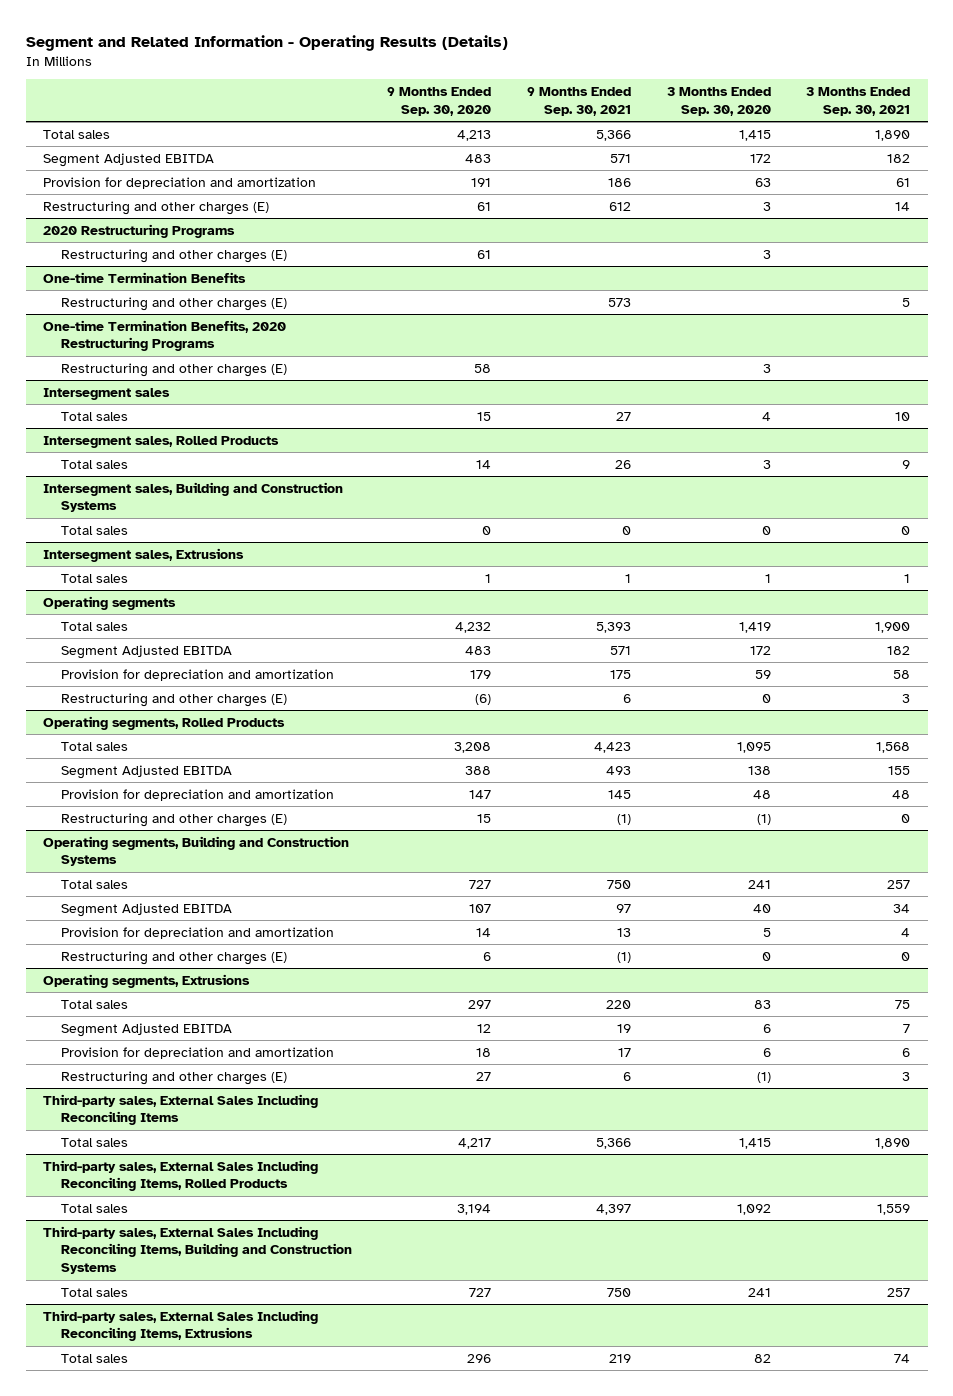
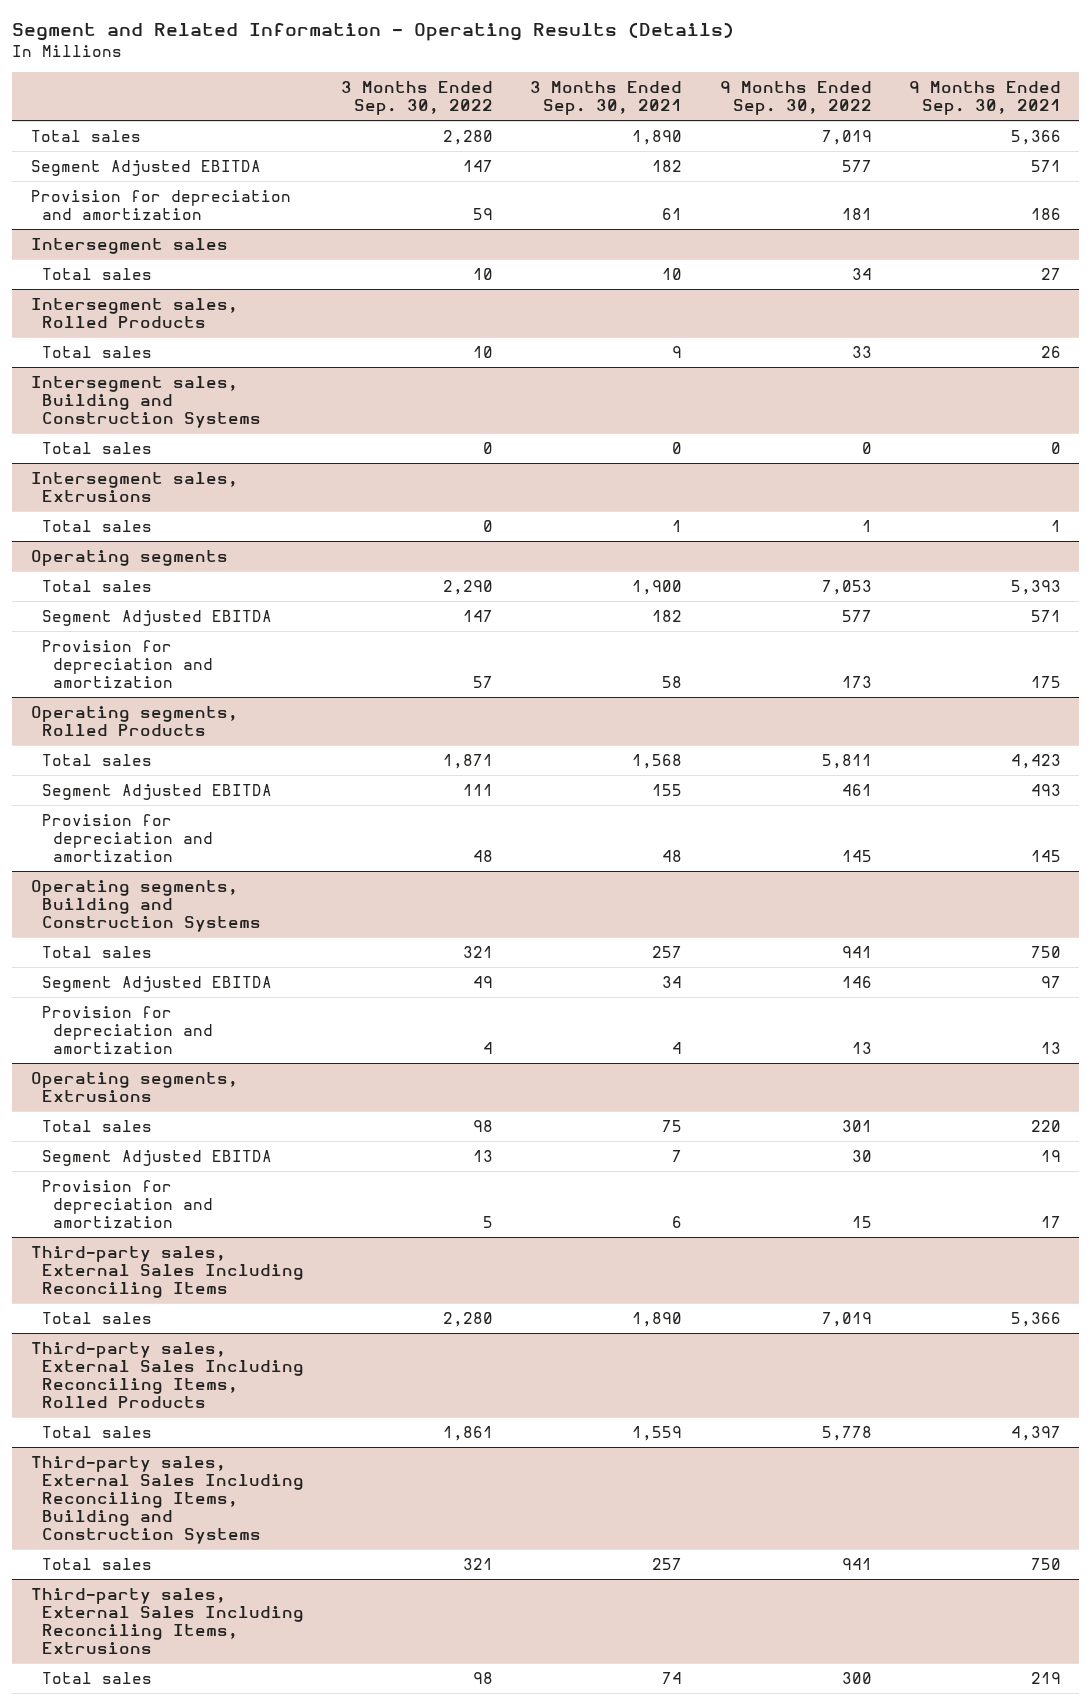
[387,87,492,116] 9 Months Ended Sep. 30, 2020 -> none
[666,87,771,116] 3 Months Ended Sep. 30, 2020 -> none
none -> [341,80,494,116] 3 Months Ended Sep. 30, 2022
none -> [719,80,872,116] 9 Months Ended Sep. 30, 2022
[43,200,270,215] Restructuring and other charges (E) -> none
[43,223,236,238] 2020 Restructuring Programs -> none
[60,248,287,263] Restructuring and other charges (E) -> none
[43,271,247,283] One-time Termination Benefits -> none
[60,296,287,311] Restructuring and other charges (E) -> none
[43,319,287,352] One-time Termination Benefits, 2020 Restructuring Programs -> none
[60,362,287,377] Restructuring and other charges (E) -> none
[60,692,287,707] Restructuring and other charges (E) -> none
[60,812,287,827] Restructuring and other charges (E) -> none
[60,950,287,965] Restructuring and other charges (E) -> none
[60,1070,287,1085] Restructuring and other charges (E) -> none

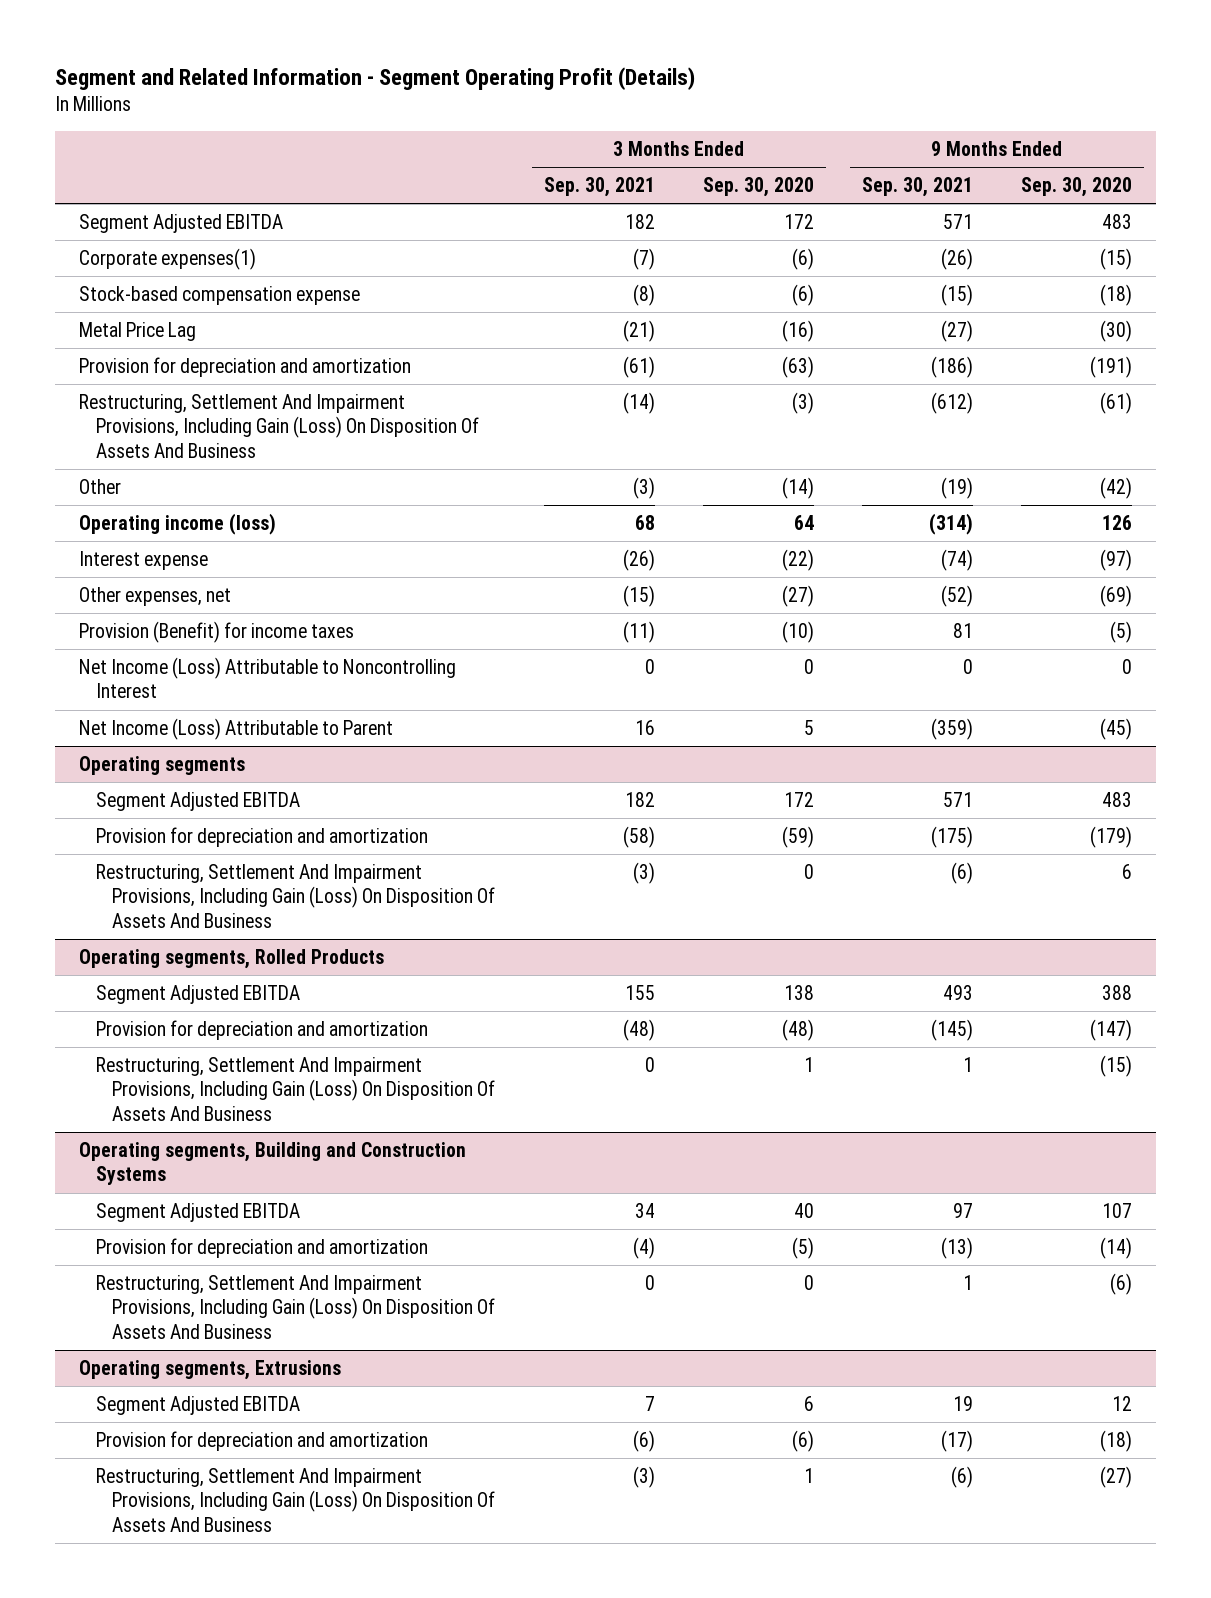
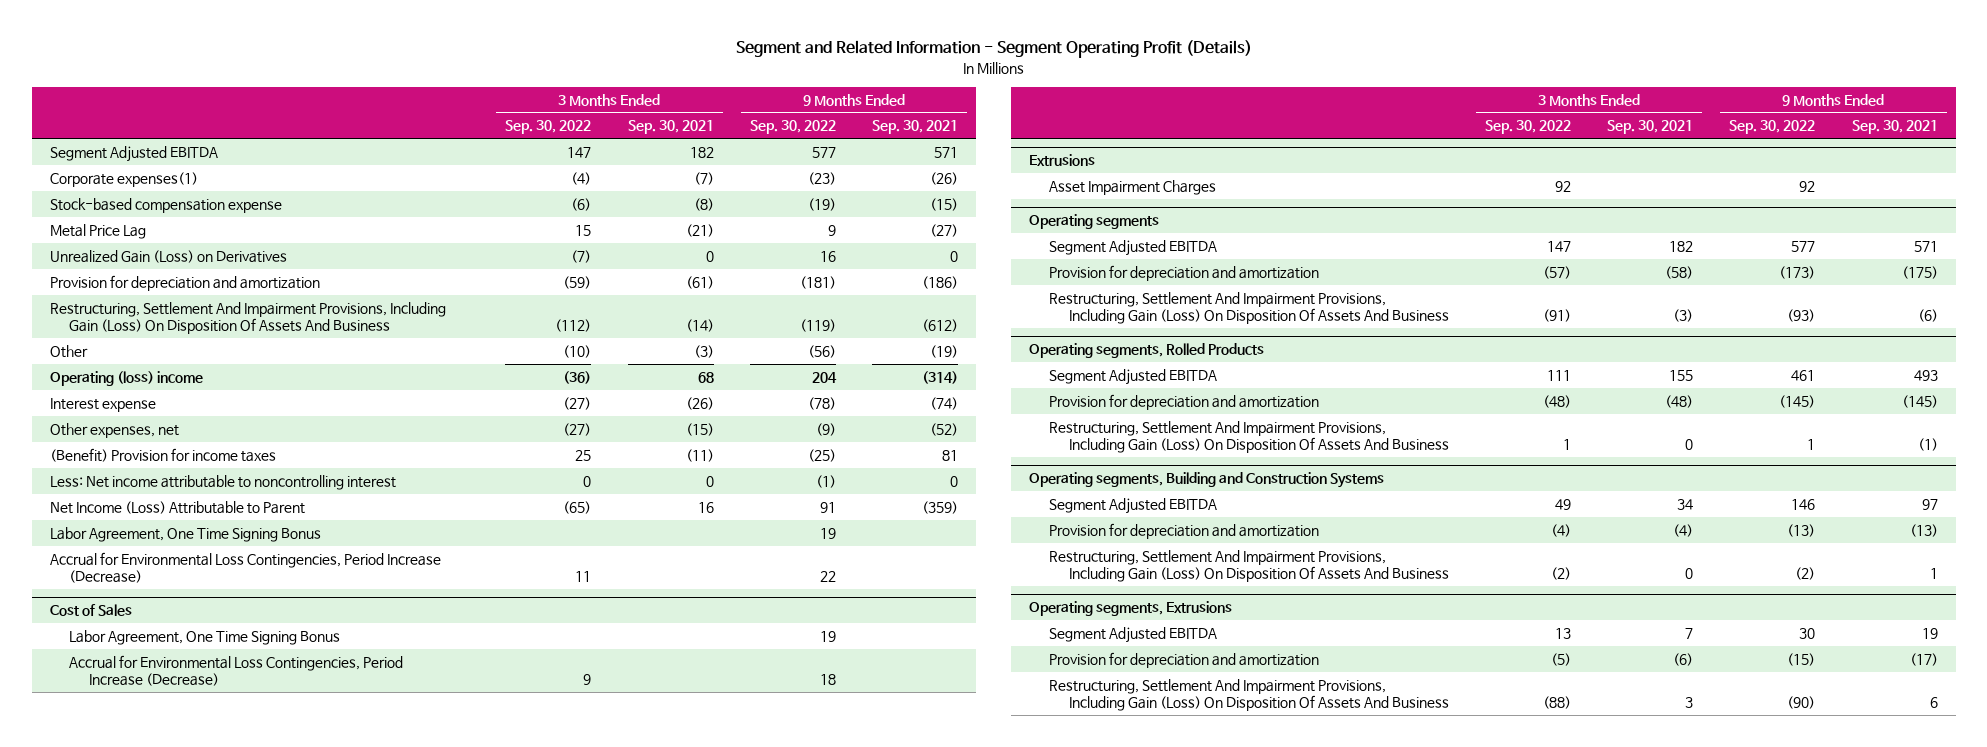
[702,177,814,198] Sep. 30, 2020 -> none
[1021,177,1133,198] Sep. 30, 2020 -> none
none -> [505,120,592,135] Sep. 30, 2022
none -> [749,120,836,135] Sep. 30, 2022
none -> [49,249,287,263] Unrealized Gain (Loss) on Derivatives
[78,513,276,536] Operating income (loss) -> [49,370,203,386] Operating (loss) income
[78,621,354,644] Provision (Benefit) for income taxes -> [49,447,276,462] (Benefit) Provision for income taxes
[78,657,456,699] Net Income (Loss) Attributable to Noncontrolling Interest -> [49,474,396,490] Less: Net income attributable to noncontrolling interest
none -> [49,526,321,542] Labor Agreement, One Time Signing Bonus
none -> [49,551,441,583] Accrual for Environmental Loss Contingencies, Period Increase (Decrease)
none -> [49,604,132,617] Cost of Sales
none -> [69,629,341,645] Labor Agreement, One Time Signing Bonus
none -> [69,654,404,686] Accrual for Environmental Loss Contingencies, Period Increase (Decrease)
none -> [1029,154,1096,167] Extrusions
none -> [1049,179,1217,195] Asset Impairment Charges
[963,1057,974,1073] 1 -> [1917,437,1938,451] (1)
[632,1466,655,1489] (3) -> [1685,696,1694,708] 3
[951,1466,974,1489] (6) -> [1929,696,1938,708] 6

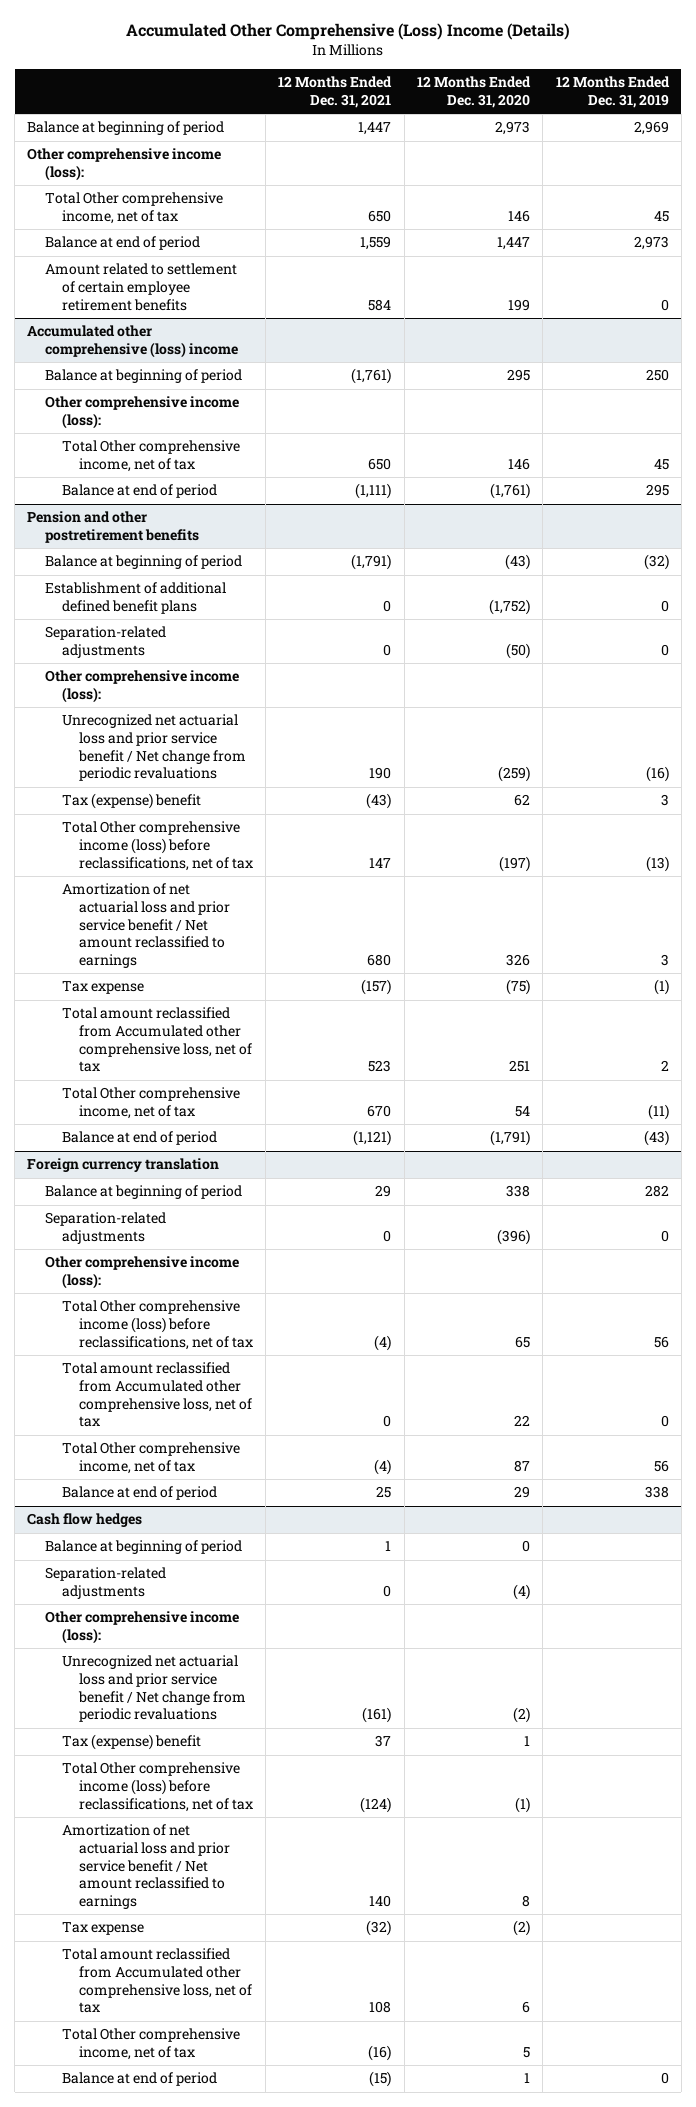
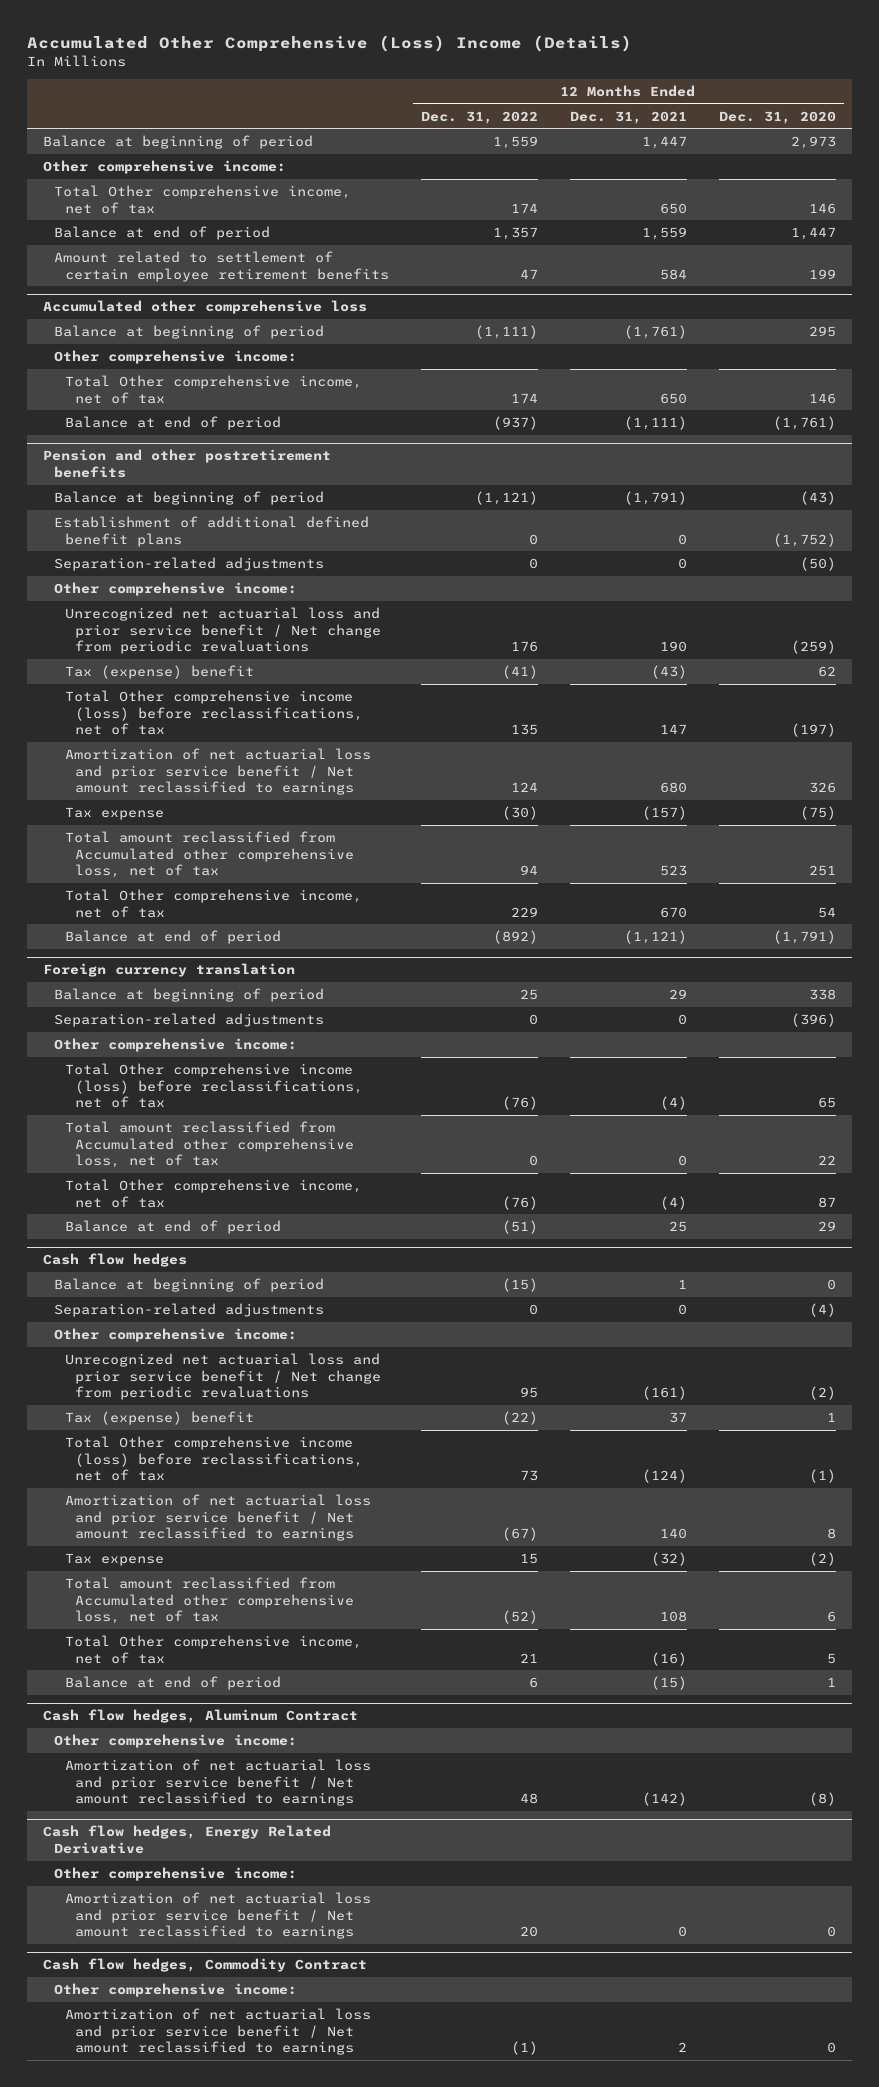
[555,76,670,108] 12 Months Ended Dec. 31, 2019 -> none
none -> [420,110,538,124] Dec. 31, 2022
[27,148,222,181] Other comprehensive income (loss): -> [43,160,287,175] Other comprehensive income:
[27,325,238,358] Accumulated other comprehensive (loss) income -> [43,300,368,315] Accumulated other comprehensive loss
[44,396,239,429] Other comprehensive income (loss): -> [53,350,297,365] Other comprehensive income:
[44,670,239,703] Other comprehensive income (loss): -> [53,582,297,597] Other comprehensive income:
[44,1256,239,1289] Other comprehensive income (loss): -> [53,1038,297,1053] Other comprehensive income:
[44,1611,239,1644] Other comprehensive income (loss): -> [53,1328,297,1343] Other comprehensive income:
none -> [43,1709,359,1724] Cash flow hedges, Aluminum Contract
none -> [53,1734,297,1749] Other comprehensive income:
none -> [64,1759,371,1806] Amortization of net actuarial loss and prior service benefit / Net amount reclassified to earnings
none -> [43,1825,332,1854] Cash flow hedges, Energy Related Derivative
none -> [53,1867,297,1882] Other comprehensive income:
none -> [64,1892,371,1939] Amortization of net actuarial loss and prior service benefit / Net amount reclassified to earnings
none -> [43,1958,368,1973] Cash flow hedges, Commodity Contract
none -> [53,1983,297,1998] Other comprehensive income:
none -> [64,2008,371,2055] Amortization of net actuarial loss and prior service benefit / Net amount reclassified to earnings

